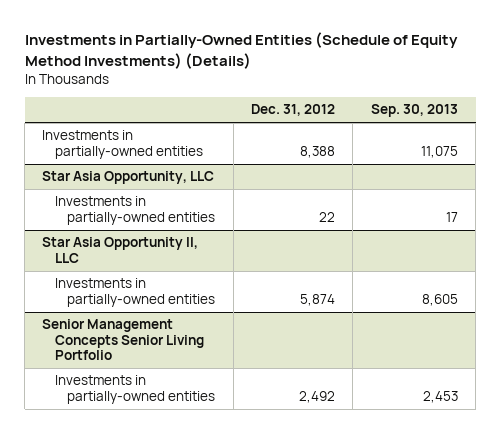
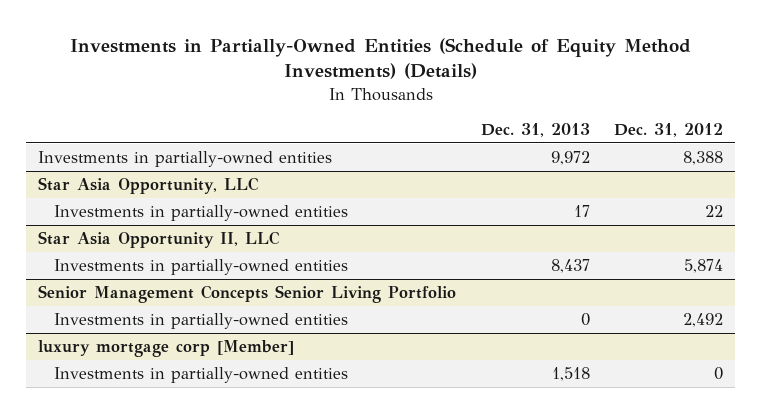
[370,104,458,118] Sep. 30, 2013 -> none
none -> [480,123,590,138] Dec. 31, 2013
none -> [38,340,295,358] luxury mortgage corp [Member]
none -> [54,367,349,384] Investments in partially-owned entities

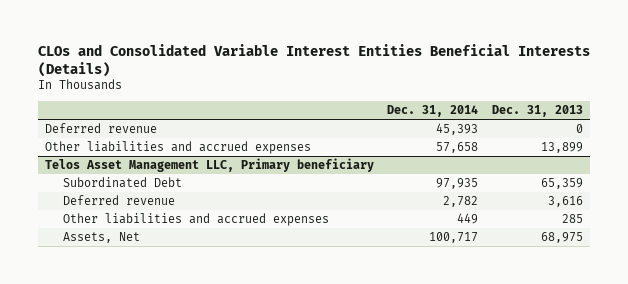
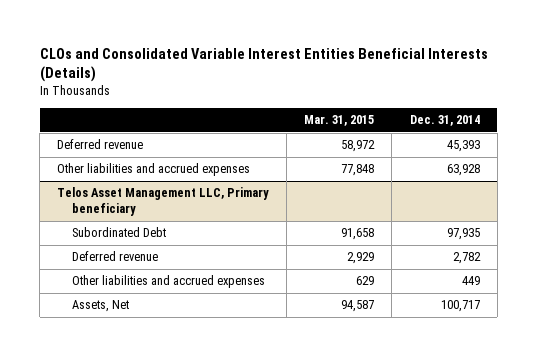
[492,105,584,118] Dec. 31, 2013 -> none
none -> [304,115,375,127] Mar. 31, 2015
[436,142,479,154] 57,658 -> [446,164,480,177] 63,928

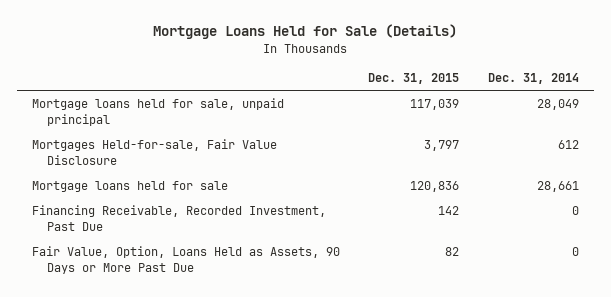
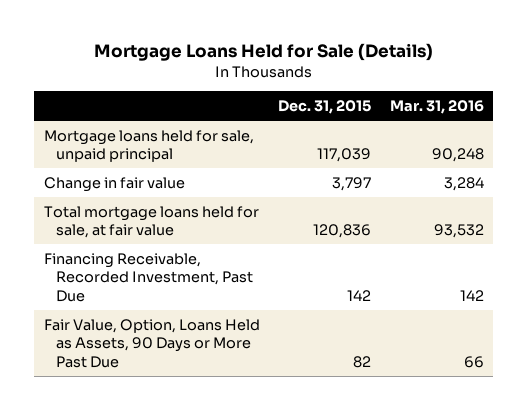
[488,72,580,84] Dec. 31, 2014 -> none
none -> [389,100,484,115] Mar. 31, 2016
[31,139,277,165] Mortgages Held-for-sale, Fair Value Disclosure -> [43,176,185,192] Change in fair value
[31,181,228,193] Mortgage loans held for sale -> [43,205,259,239] Total mortgage loans held for sale, at fair value

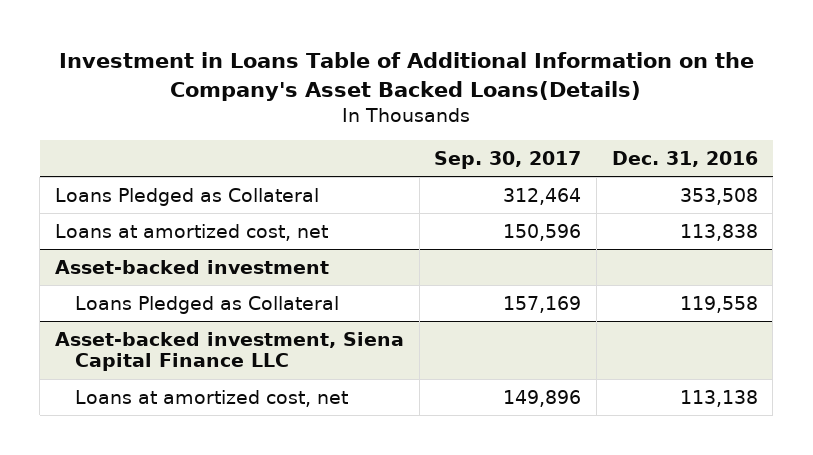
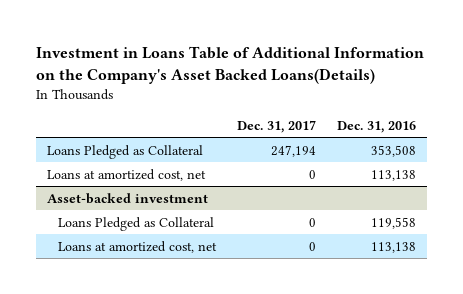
[434,150,582,169] Sep. 30, 2017 -> none
none -> [237,119,317,133] Dec. 31, 2017
[679,223,758,241] 113,838 -> [371,169,417,181] 113,138
[54,331,404,372] Asset-backed investment, Siena Capital Finance LLC -> none

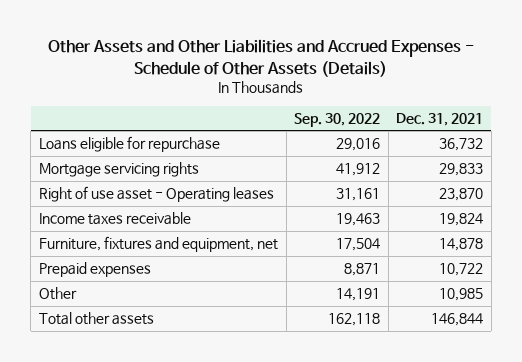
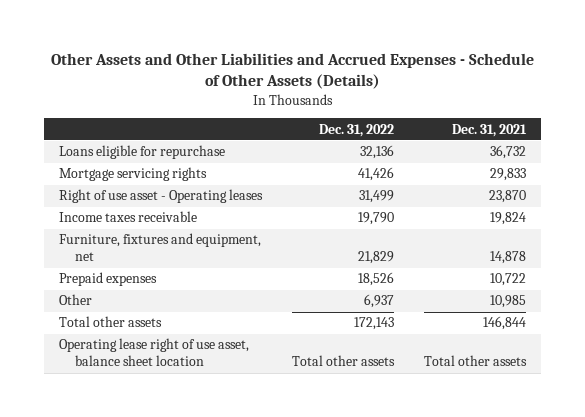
[294,113,381,128] Sep. 30, 2022 -> none
none -> [319,123,395,137] Dec. 31, 2022
none -> [58,338,249,367] Operating lease right of use asset, balance sheet location

